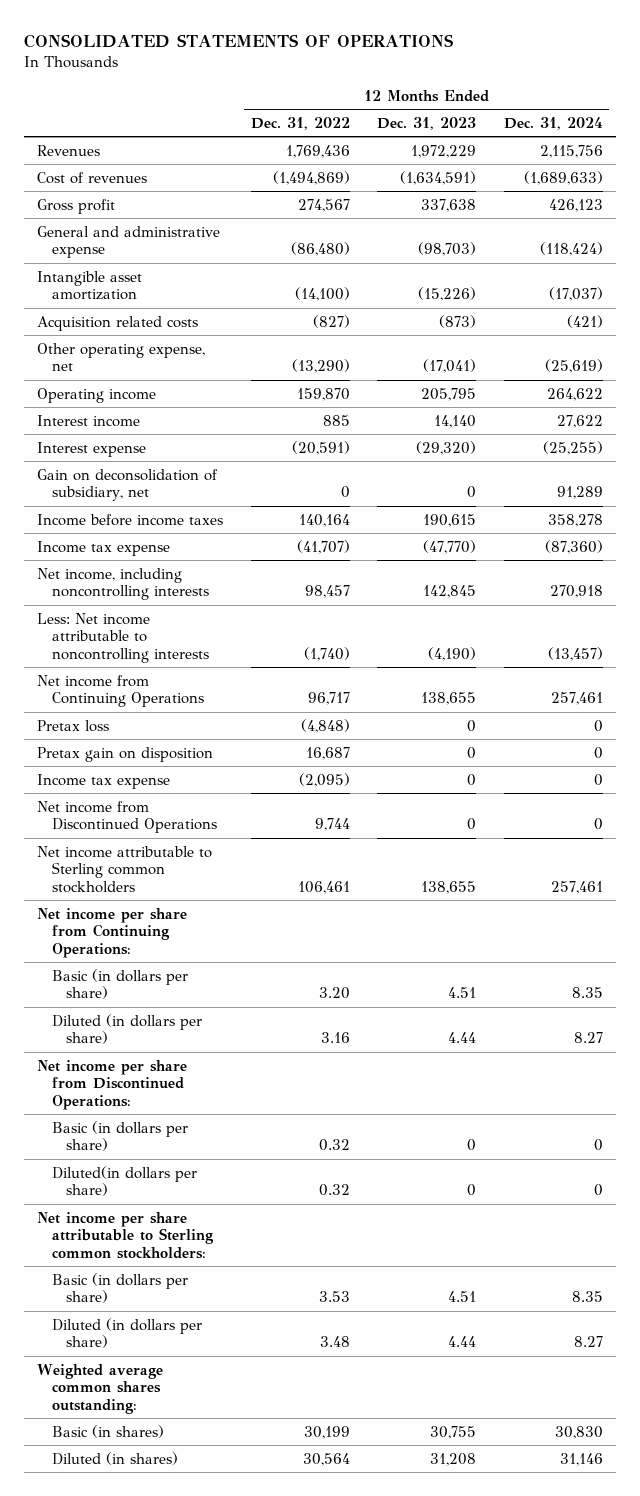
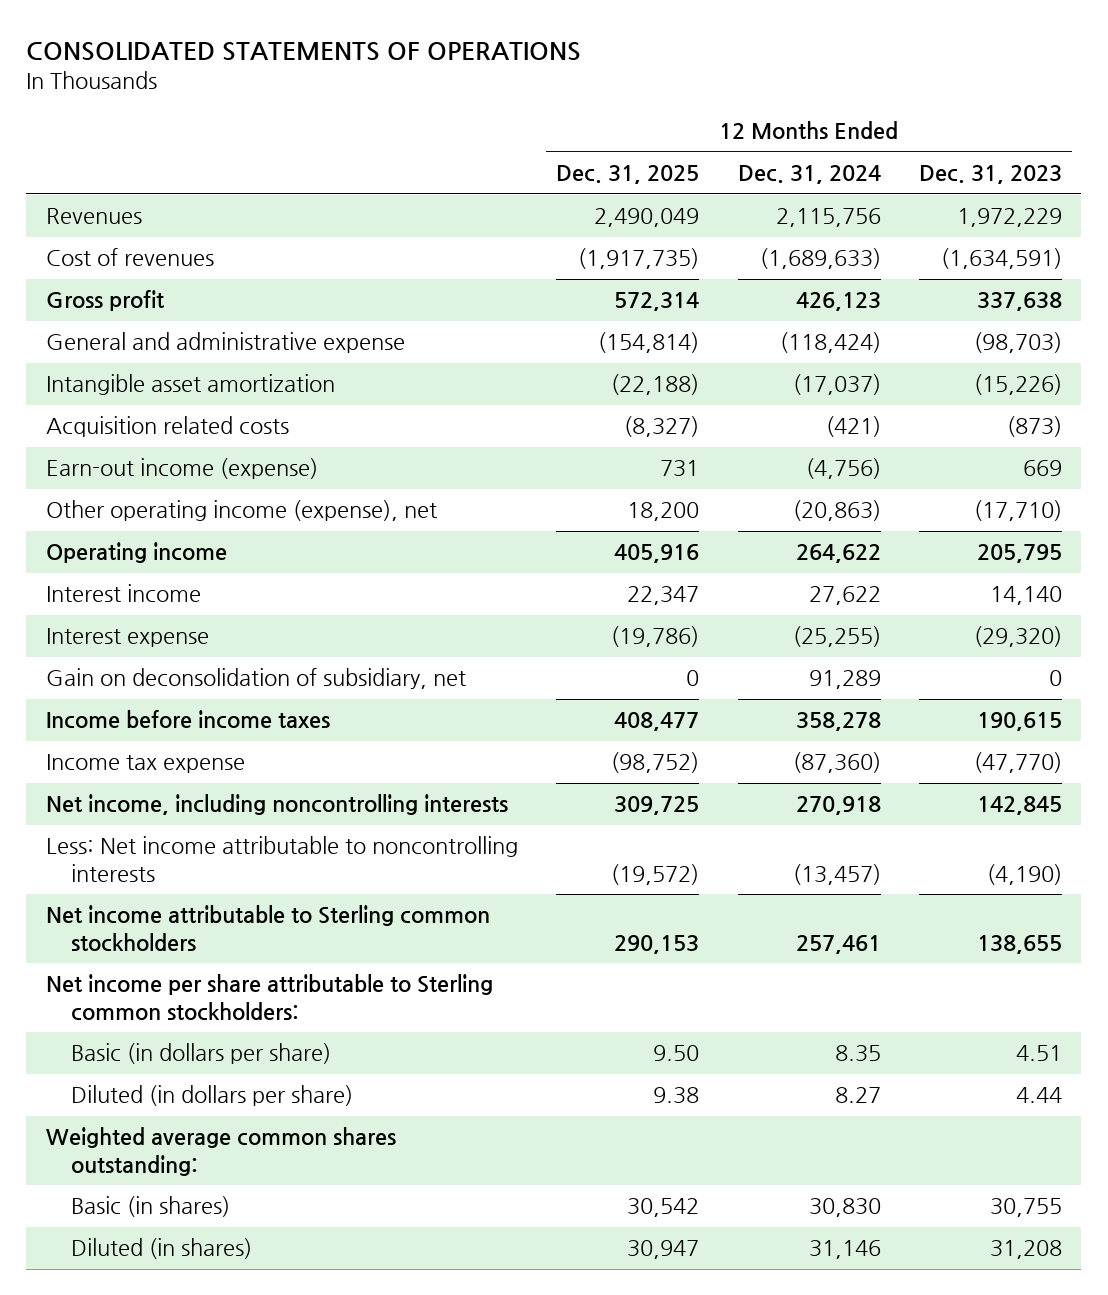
[250,116,350,130] Dec. 31, 2022 -> none
none -> [556,165,700,185] Dec. 31, 2025
none -> [45,458,318,480] Earn-out income (expense)
[37,342,206,372] Other operating expense, net -> [45,500,437,522] Other operating income (expense), net
[423,359,477,374] (17,041) -> [974,500,1063,522] (17,710)
[544,359,603,374] (25,619) -> [792,500,881,522] (20,863)
[37,674,204,708] Net income from Continuing Operations -> none
[37,719,110,732] Pretax loss -> none
[37,746,214,762] Pretax gain on disposition -> none
[37,773,171,789] Income tax expense -> none
[37,800,217,834] Net income from Discontinued Operations -> none
[37,907,188,958] Net income per share from Continuing Operations: -> none
[51,968,188,1000] Basic (in dollars per share) -> none
[51,1013,202,1045] Diluted (in dollars per share) -> none
[37,1059,188,1110] Net income per share from Discontinued Operations: -> none
[51,1120,188,1152] Basic (in dollars per share) -> none
[51,1165,197,1197] Diluted(in dollars per share) -> none

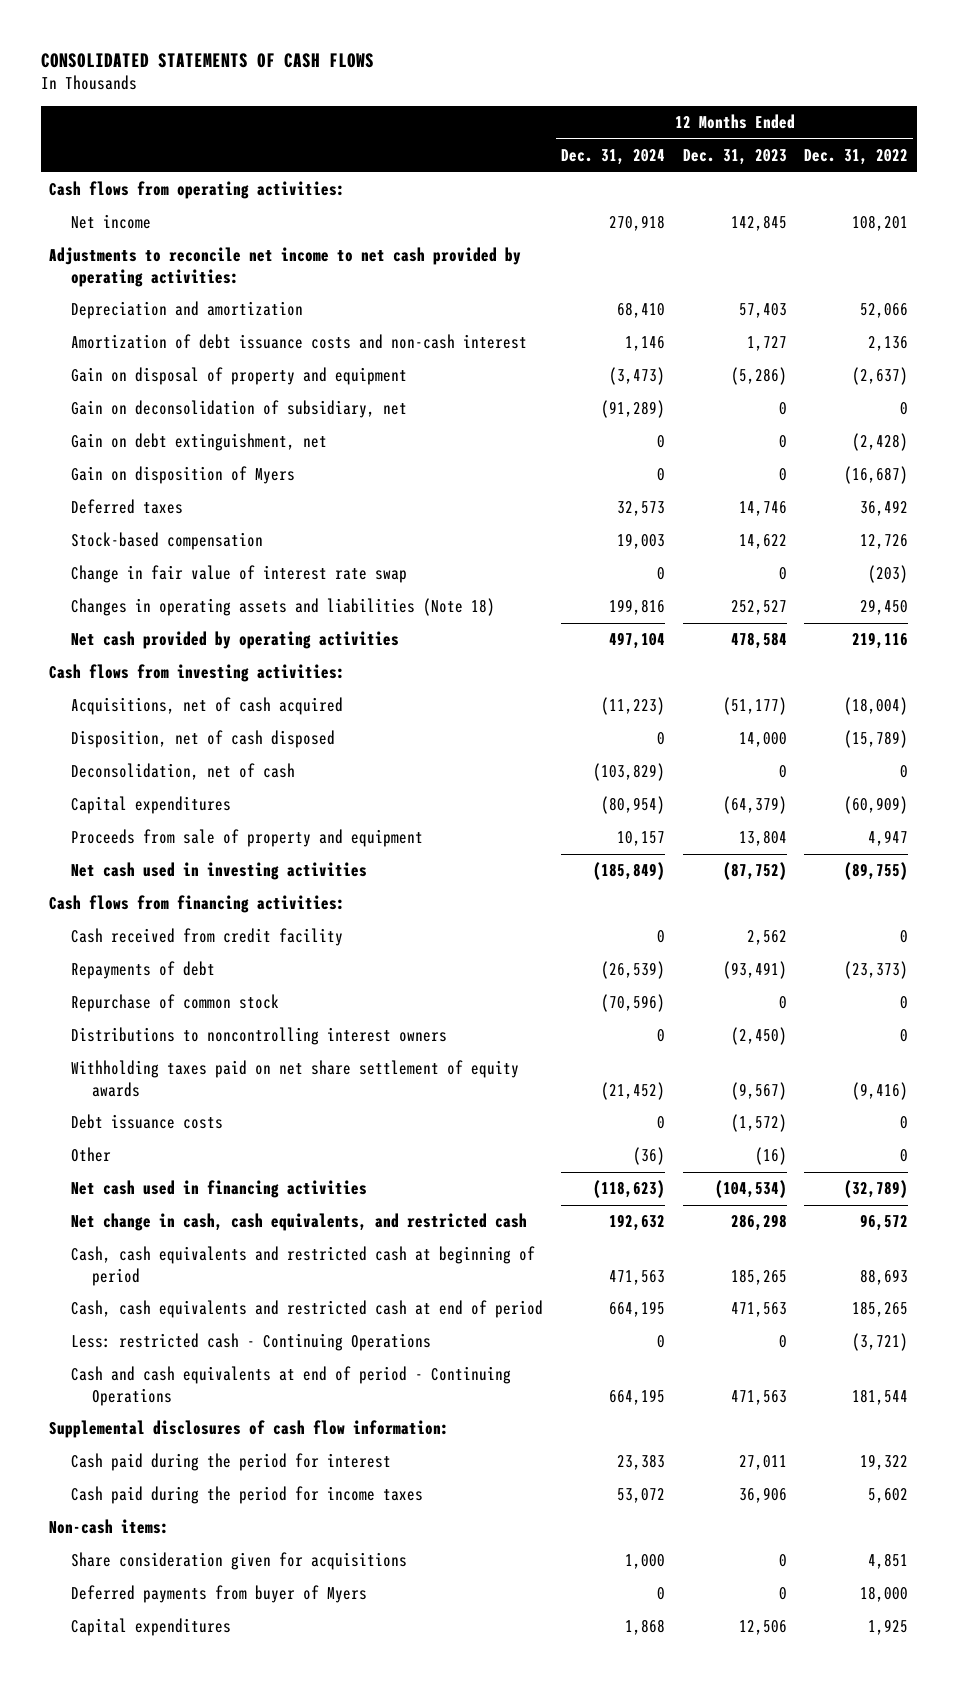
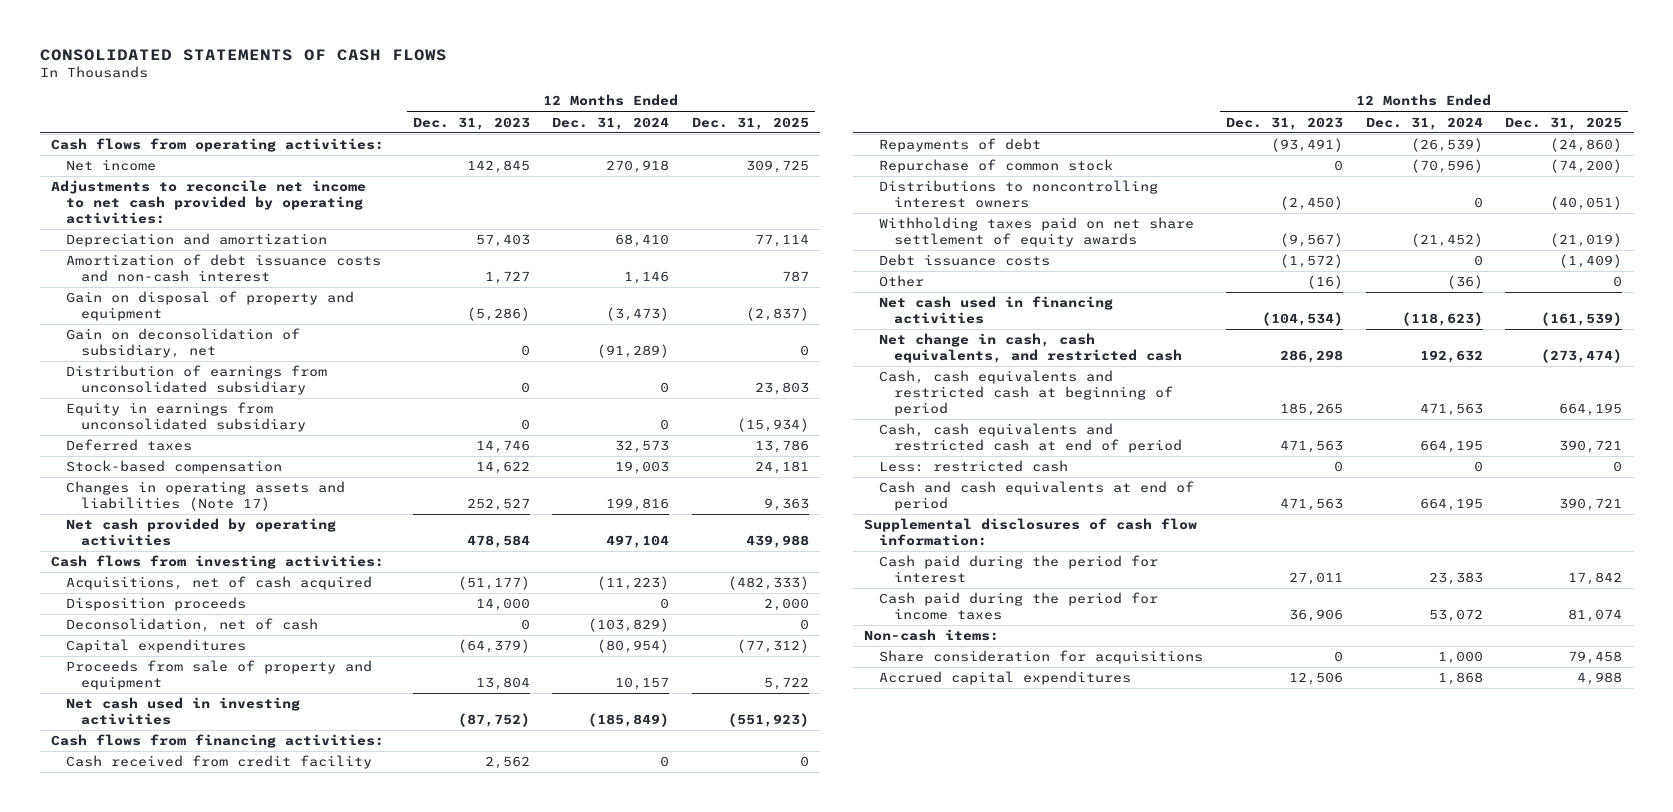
[804,149,909,166] Dec. 31, 2022 -> none
none -> [692,116,810,130] Dec. 31, 2025
[70,433,327,452] Gain on debt extinguishment, net -> none
none -> [65,365,327,396] Distribution of earnings from unconsolidated subsidiary
[70,466,295,485] Gain on disposition of Myers -> [65,402,306,433] Equity in earnings from unconsolidated subsidiary
[70,565,407,584] Change in fair value of interest rate swap -> none
[70,598,495,617] Changes in operating assets and liabilities (Note 18) -> [65,481,345,512] Changes in operating assets and liabilities (Note 17)
[70,730,335,749] Disposition, net of cash disposed -> [65,597,246,612] Disposition proceeds
[70,1333,431,1352] Less: restricted cash - Continuing Operations -> [879,460,1069,473] Less: restricted cash
[70,1366,511,1406] Cash and cash equivalents at end of period - Continuing Operations -> [879,481,1195,512] Cash and cash equivalents at end of period
[70,1585,367,1604] Deferred payments from buyer of Myers -> none
[70,1552,407,1571] Share consideration given for acquisitions -> [879,650,1204,665] Share consideration for acquisitions
[70,1618,231,1637] Capital expenditures -> [879,671,1132,686] Accrued capital expenditures

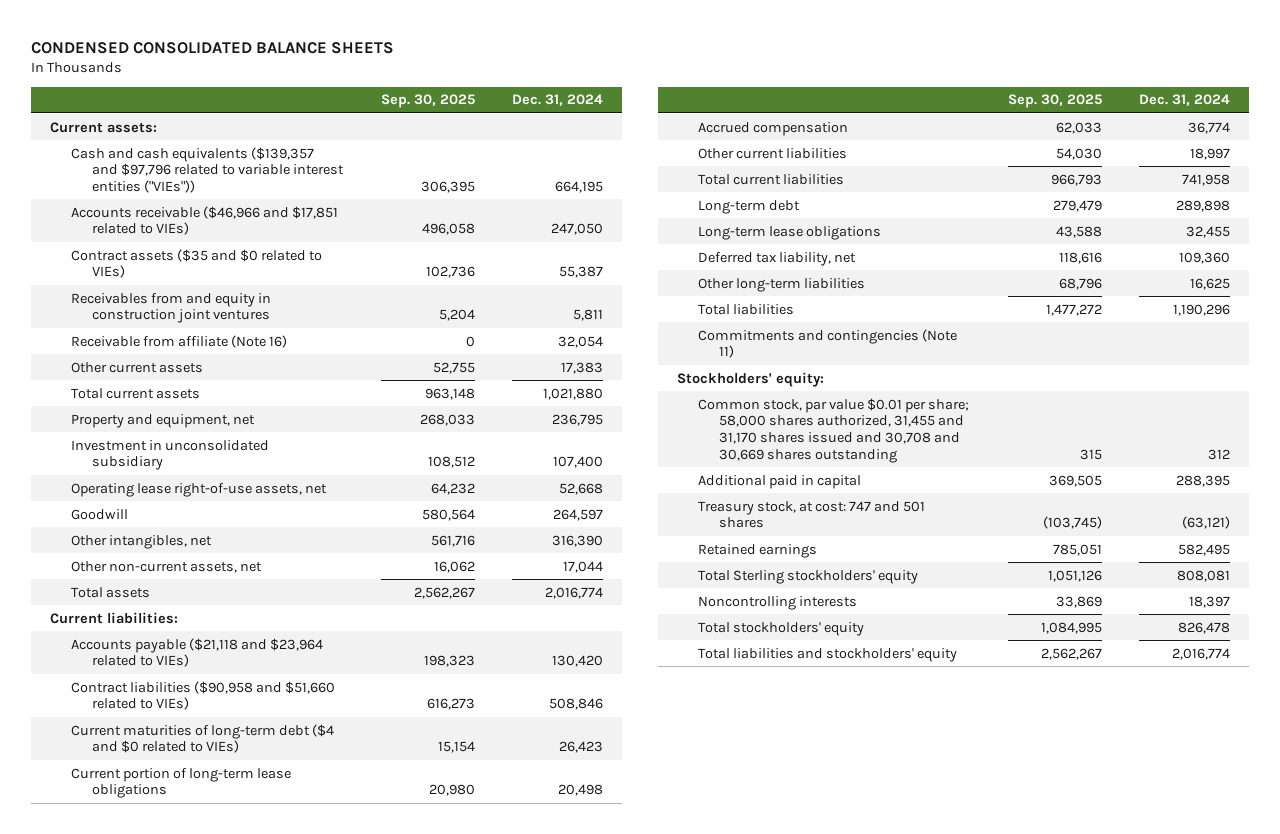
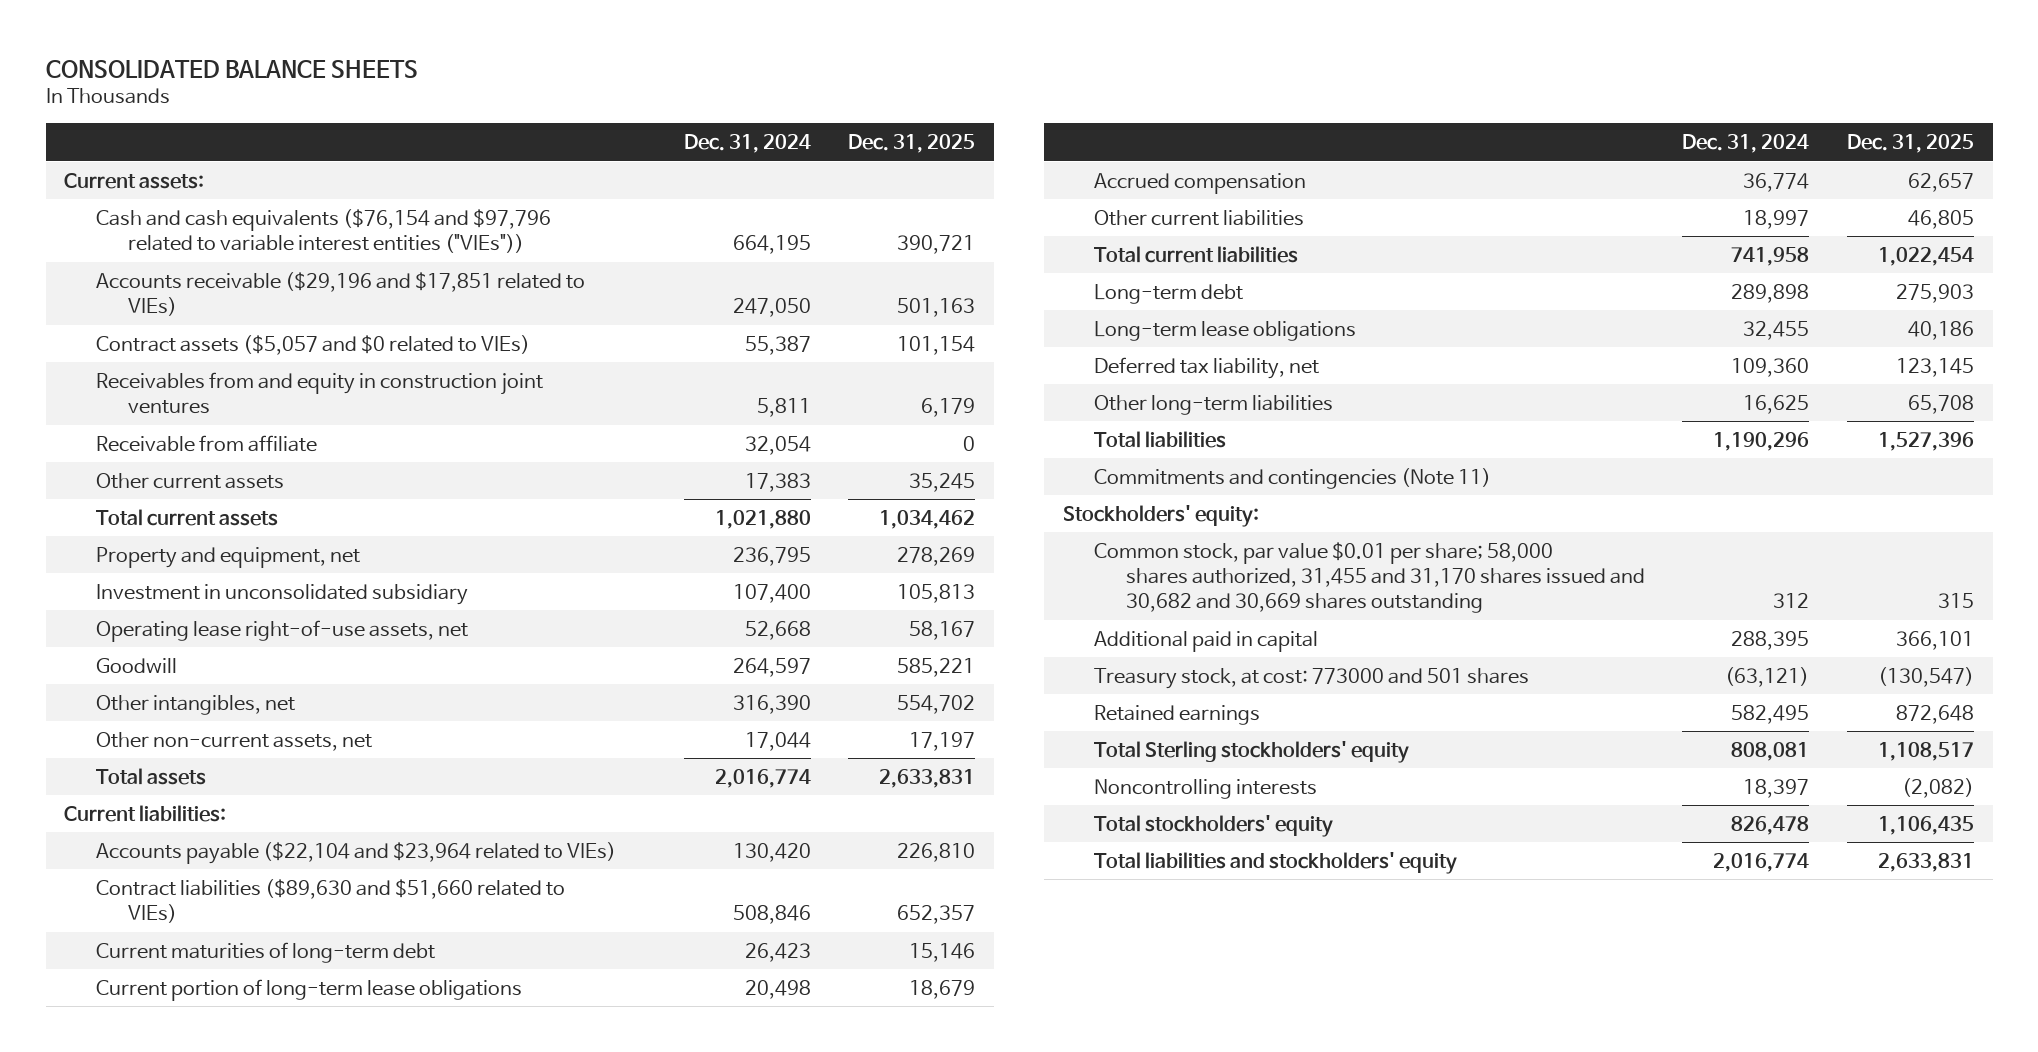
[30,42,394,55] CONDENSED CONSOLIDATED BALANCE SHEETS -> [45,59,418,78] CONSOLIDATED BALANCE SHEETS
[380,94,475,109] Sep. 30, 2025 -> none
none -> [848,134,976,154] Dec. 31, 2025
[70,146,344,193] Cash and cash equivalents ($139,357 and $97,796 related to variable interest entities ("VIEs")) -> [96,208,552,254] Cash and cash equivalents ($76,154 and $97,796 related to variable interest entities ("VIEs"))
[70,205,338,236] Accounts receivable ($46,966 and $17,851 related to VIEs) -> [96,271,586,317] Accounts receivable ($29,196 and $17,851 related to VIEs)
[70,248,322,279] Contract assets ($35 and $0 related to VIEs) -> [96,334,531,355] Contract assets ($5,057 and $0 related to VIEs)
[70,334,287,348] Receivable from affiliate (Note 16) -> [96,434,318,452] Receivable from affiliate
[70,637,323,668] Accounts payable ($21,118 and $23,964 related to VIEs) -> [96,841,617,864] Accounts payable ($22,104 and $23,964 related to VIEs)
[70,680,335,711] Contract liabilities ($90,958 and $51,660 related to VIEs) -> [96,878,566,924] Contract liabilities ($89,630 and $51,660 related to VIEs)
[70,723,334,754] Current maturities of long-term debt ($4 and $0 related to VIEs) -> [96,941,436,963] Current maturities of long-term debt
[697,397,969,463] Common stock, par value $0.01 per share; 58,000 shares authorized, 31,455 and 31,170 shares issued and 30,708 and 30,669 shares outstanding -> [1094,541,1646,614] Common stock, par value $0.01 per share; 58,000 shares authorized, 31,455 and 31,170 shares issued and 30,682 and 30,669 shares outstanding
[697,500,925,529] Treasury stock, at cost: 747 and 501 shares -> [1094,667,1530,689] Treasury stock, at cost: 773000 and 501 shares

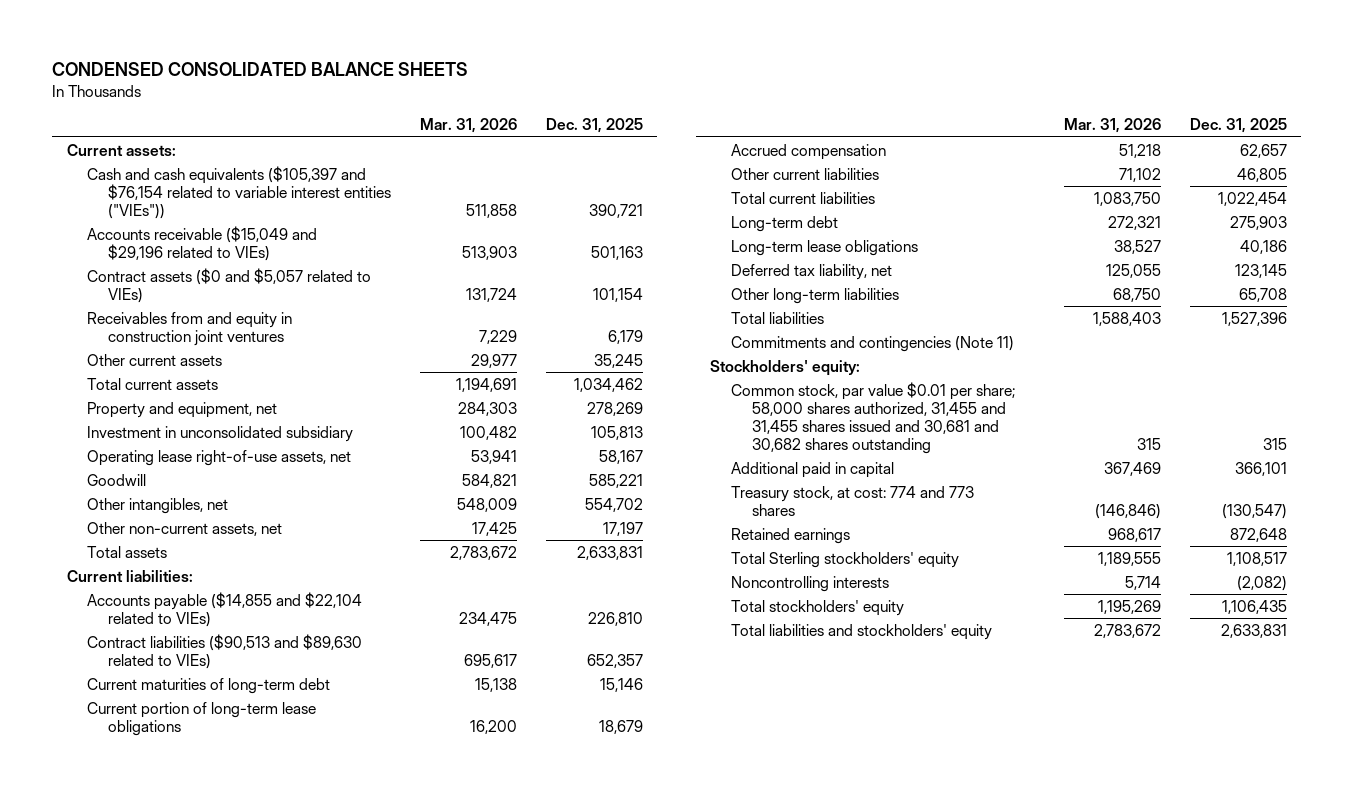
[45,59,418,78] CONSOLIDATED BALANCE SHEETS -> [52,62,469,77] CONDENSED CONSOLIDATED BALANCE SHEETS
[684,134,812,154] Dec. 31, 2024 -> none
none -> [419,118,517,134] Mar. 31, 2026
[96,208,552,254] Cash and cash equivalents ($76,154 and $97,796 related to variable interest entities ("VIEs")) -> [87,165,391,219] Cash and cash equivalents ($105,397 and $76,154 related to variable interest entities ("VIEs"))
[96,271,586,317] Accounts receivable ($29,196 and $17,851 related to VIEs) -> [87,225,318,261] Accounts receivable ($15,049 and $29,196 related to VIEs)
[96,334,531,355] Contract assets ($5,057 and $0 related to VIEs) -> [87,267,372,303] Contract assets ($0 and $5,057 related to VIEs)
[96,434,318,452] Receivable from affiliate -> none
[96,841,617,864] Accounts payable ($22,104 and $23,964 related to VIEs) -> [87,591,363,627] Accounts payable ($14,855 and $22,104 related to VIEs)
[96,878,566,924] Contract liabilities ($89,630 and $51,660 related to VIEs) -> [87,633,363,669] Contract liabilities ($90,513 and $89,630 related to VIEs)
[1094,541,1646,614] Common stock, par value $0.01 per share; 58,000 shares authorized, 31,455 and 31,170 shares issued and 30,682 and 30,669 shares outstanding -> [731,381,1016,454] Common stock, par value $0.01 per share; 58,000 shares authorized, 31,455 and 31,455 shares issued and 30,681 and 30,682 shares outstanding
[1094,667,1530,689] Treasury stock, at cost: 773000 and 501 shares -> [731,485,975,516] Treasury stock, at cost: 774 and 773 shares

